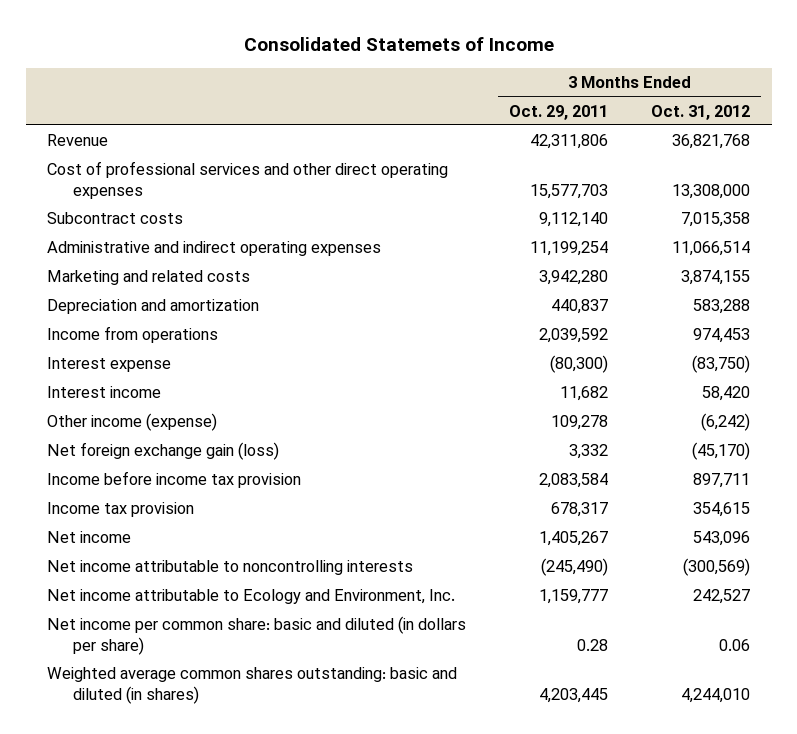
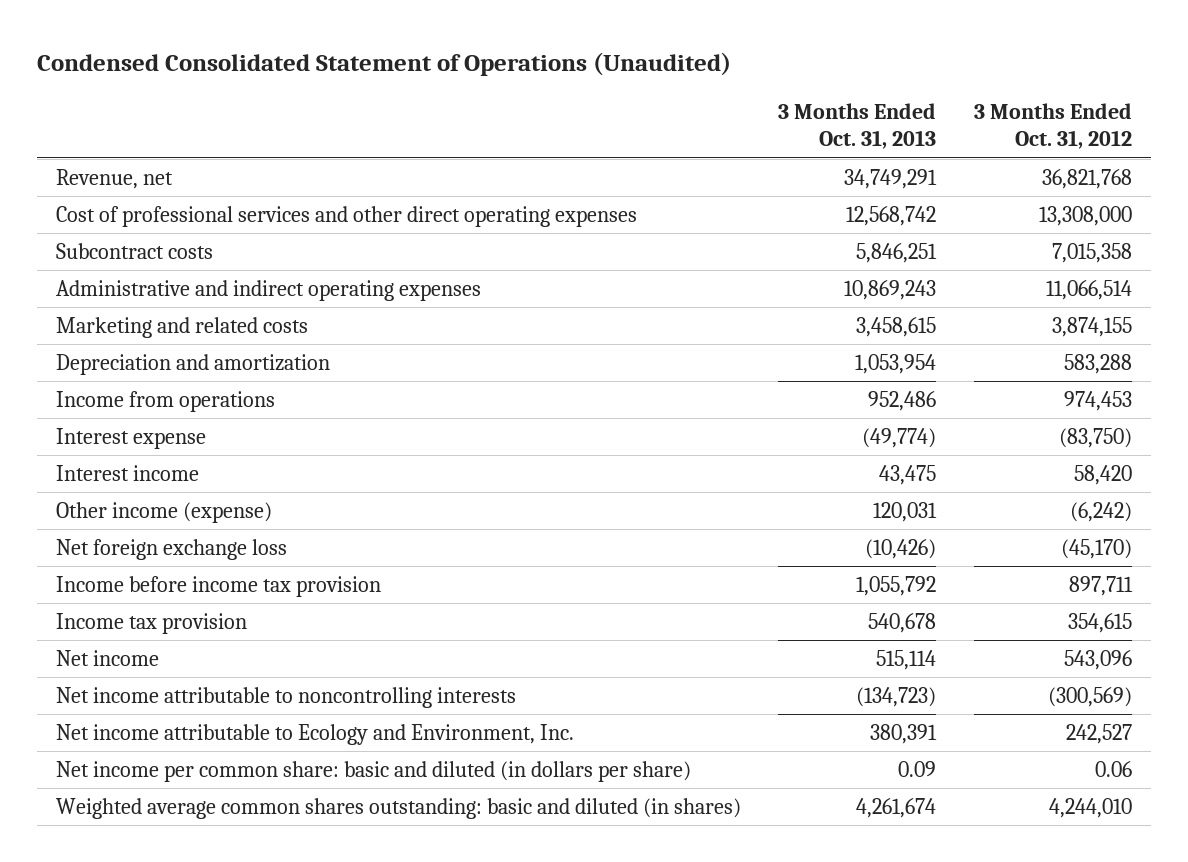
[243,37,554,52] Consolidated Statemets of Income -> [37,52,732,77] Condensed Consolidated Statement of Operations (Unaudited)
[509,104,609,120] Oct. 29, 2011 -> none
none -> [778,103,937,150] 3 Months Ended Oct. 31, 2013
[47,134,109,147] Revenue -> [56,169,174,190] Revenue, net
[47,442,280,461] Net foreign exchange gain (loss) -> [56,539,288,561] Net foreign exchange loss

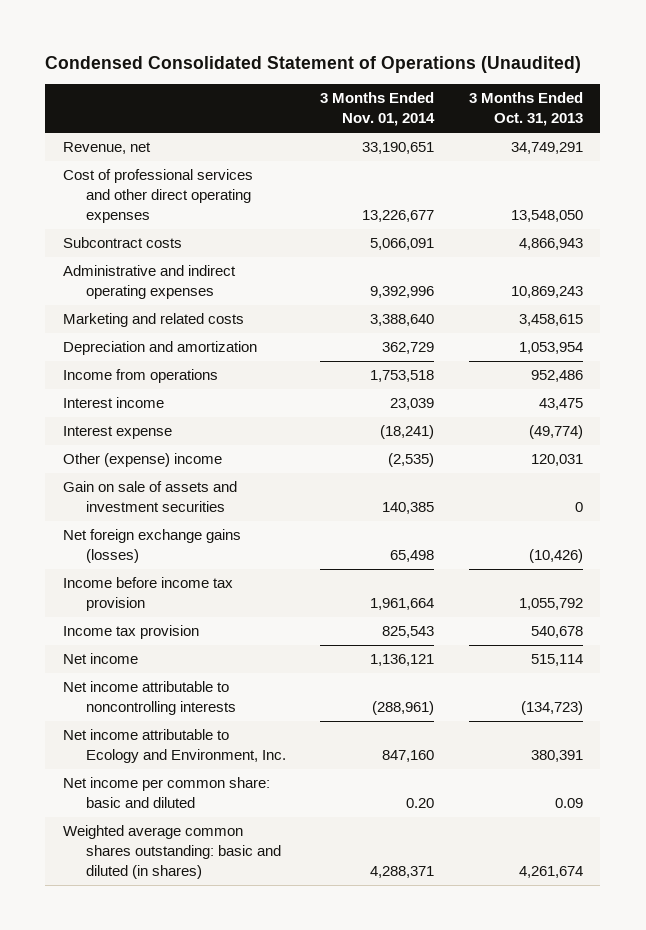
[973,103,1132,150] 3 Months Ended Oct. 31, 2012 -> none
none -> [320,92,436,127] 3 Months Ended Nov. 01, 2014
[846,206,937,227] 12,568,742 -> [511,209,584,222] 13,548,050
[856,243,938,264] 5,846,251 -> [519,238,584,251] 4,866,943
[56,428,207,450] Interest expense -> [62,426,172,440] Interest expense
[56,502,273,524] Other income (expense) -> [62,453,222,468] Other (expense) income
none -> [62,481,237,513] Gain on sale of assets and investment securities
[56,539,288,561] Net foreign exchange loss -> [62,529,241,564] Net foreign exchange gains (losses)
[56,761,692,783] Net income per common share: basic and diluted (in dollars per share) -> [62,777,270,809] Net income per common share: basic and diluted

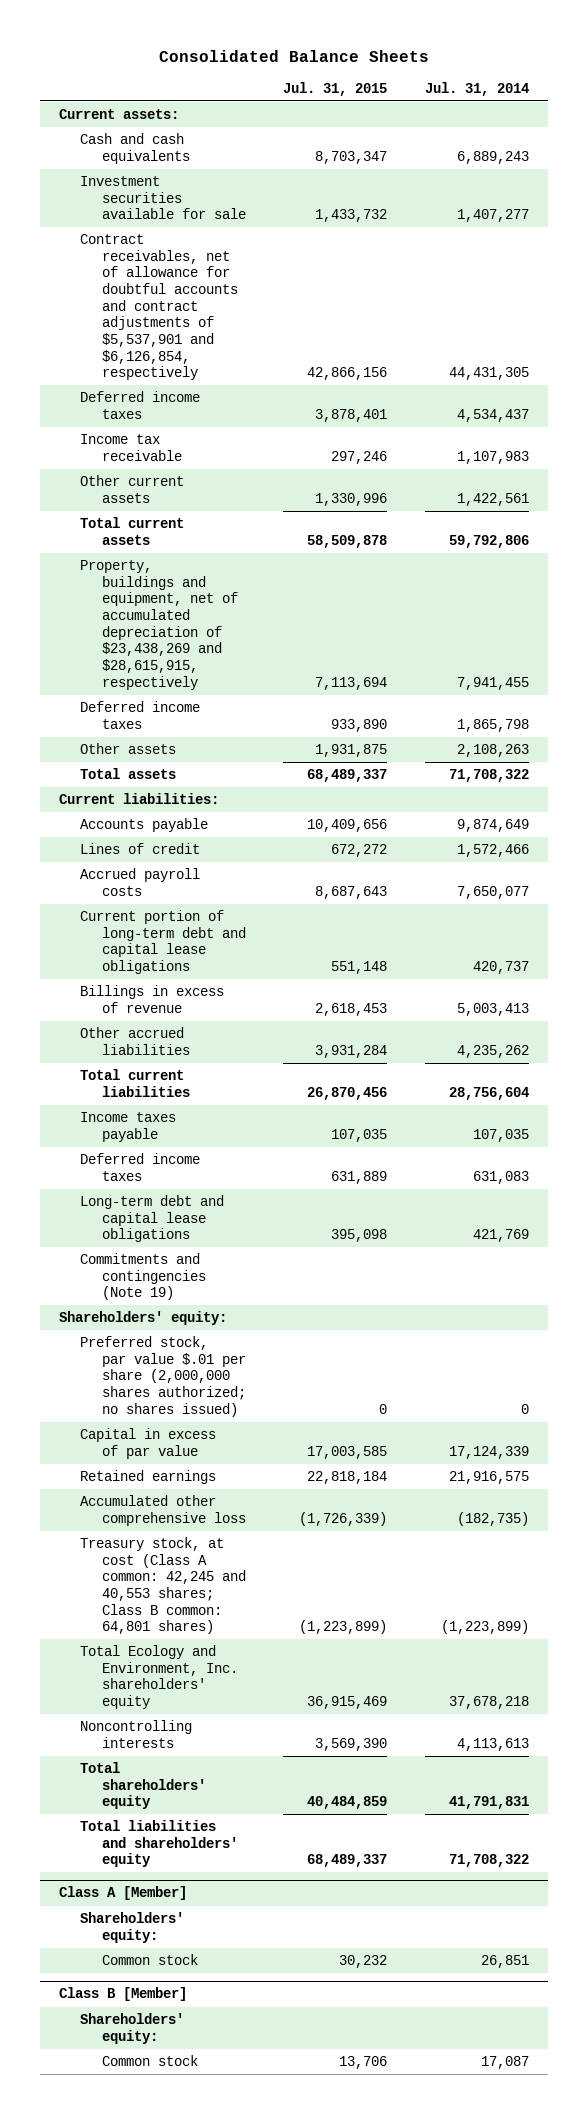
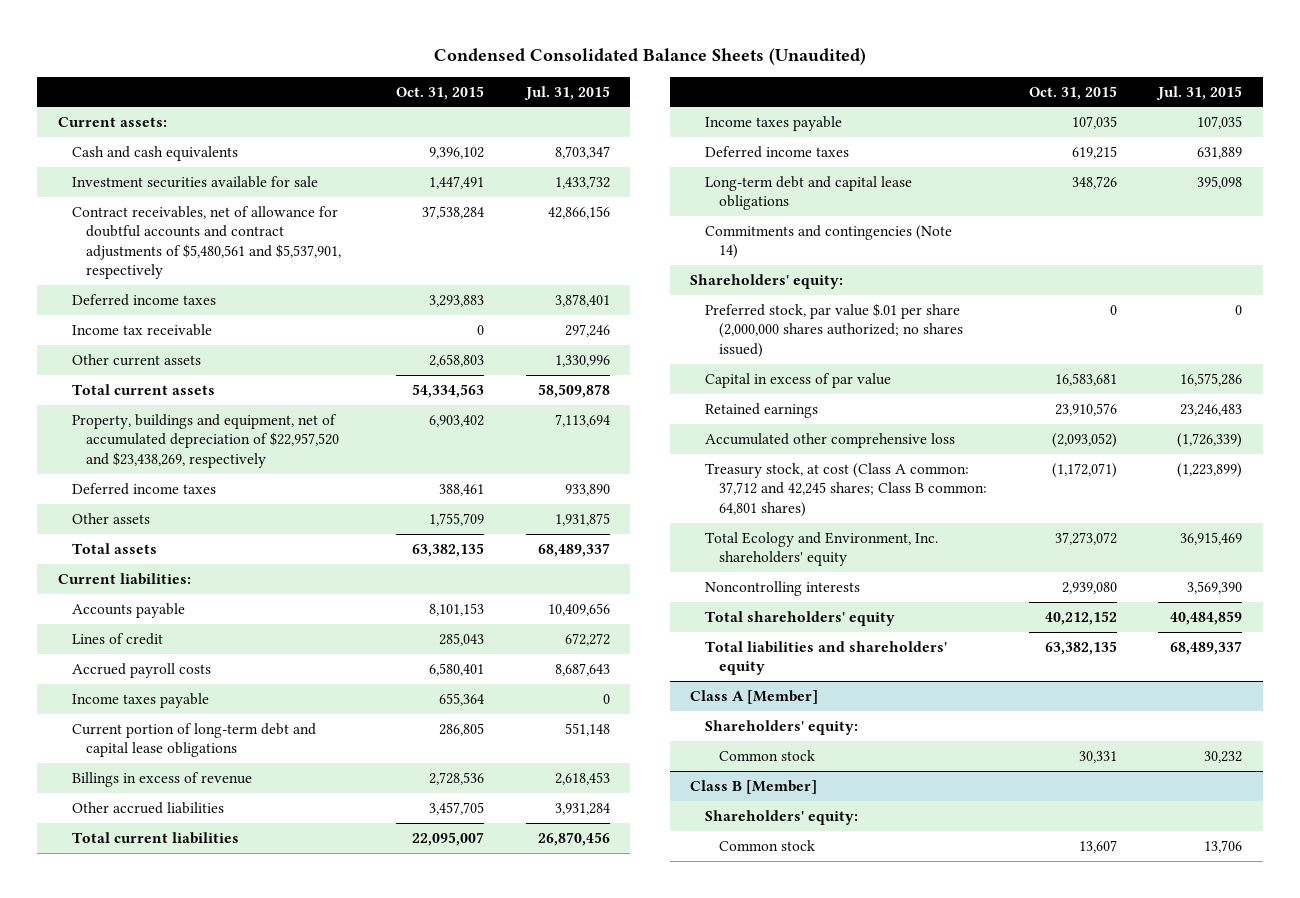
[159,49,430,62] Consolidated Balance Sheets -> [434,48,867,66] Condensed Consolidated Balance Sheets (Unaudited)
[424,81,529,96] Jul. 31, 2014 -> none
none -> [396,85,485,100] Oct. 31, 2015
[80,234,238,381] Contract receivables, net of allowance for doubtful accounts and contract adjustments of $5,537,901 and $6,126,854, respectively -> [72,205,342,280] Contract receivables, net of allowance for doubtful accounts and contract adjustments of $5,480,561 and $5,537,901, respectively
[80,560,238,690] Property, buildings and equipment, net of accumulated depreciation of $23,438,269 and $28,615,915, respectively -> [72,413,340,468] Property, buildings and equipment, net of accumulated depreciation of $22,957,520 and $23,438,269, respectively
none -> [72,692,210,708] Income taxes payable
[80,1253,206,1301] Commitments and contingencies (Note 19) -> [704,224,952,260] Commitments and contingencies (Note 14)
[307,1445,388,1459] 17,003,585 -> [1180,372,1243,386] 16,575,286
[307,1471,388,1485] 22,818,184 -> [1180,403,1243,416] 23,246,483
[80,1537,246,1635] Treasury stock, at cost (Class A common: 42,245 and 40,553 shares; Class B common: 64,801 shares) -> [704,462,988,517] Treasury stock, at cost (Class A common: 37,712 and 42,245 shares; Class B common: 64,801 shares)

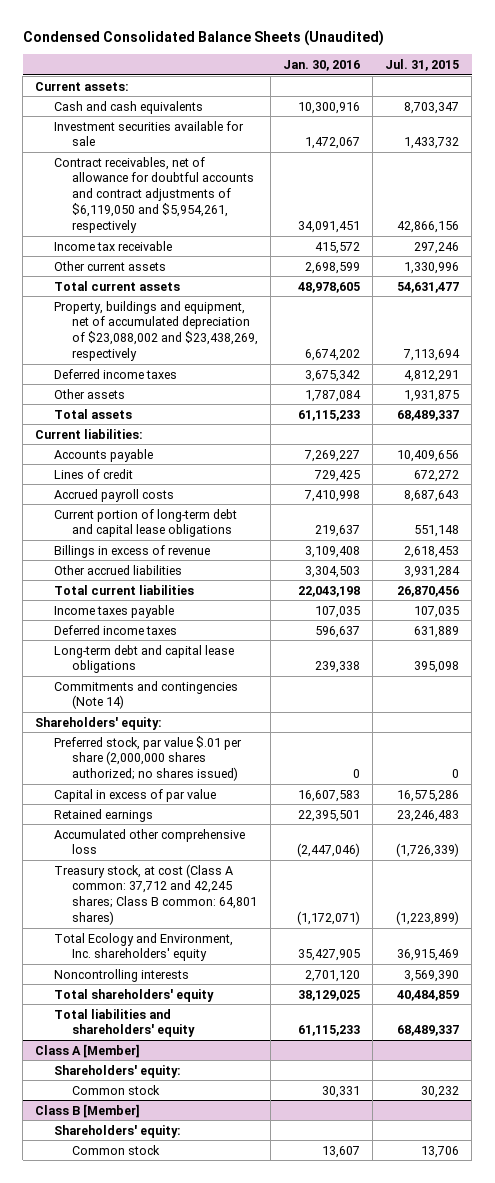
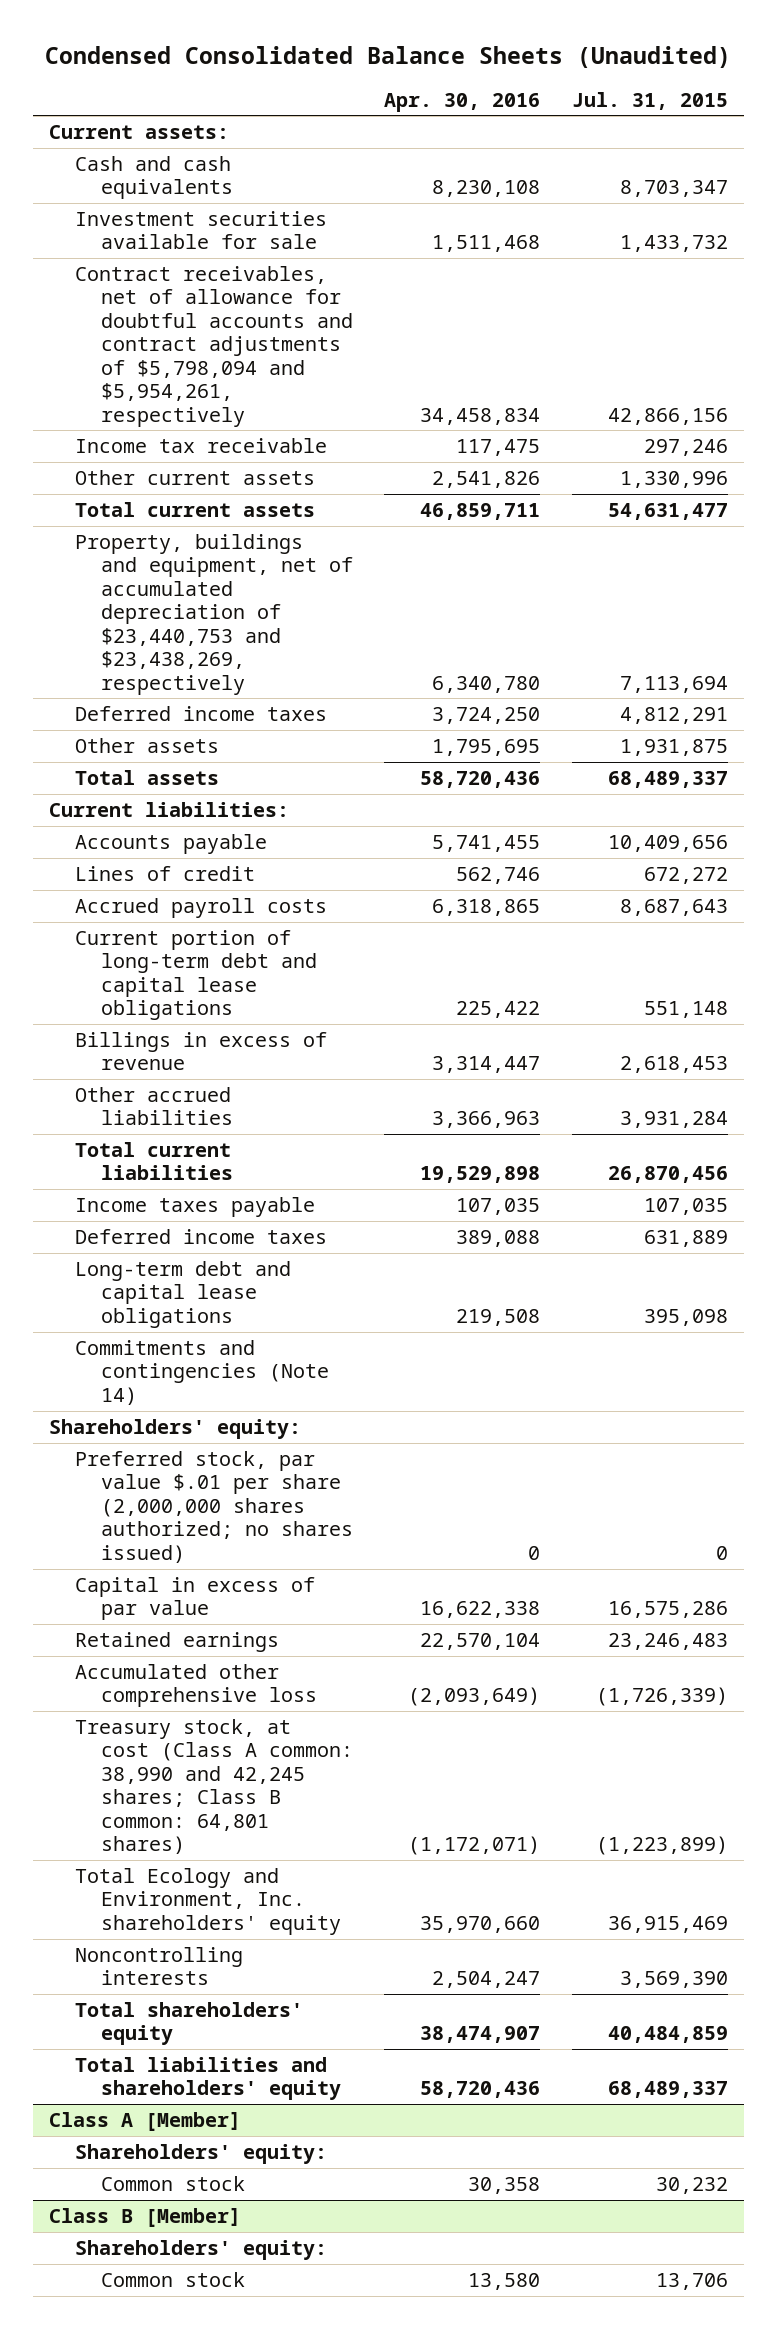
[283,59,361,71] Jan. 30, 2016 -> none
none -> [384,92,541,112] Apr. 30, 2016
[53,156,255,234] Contract receivables, net of allowance for doubtful accounts and contract adjustments of $6,119,050 and $5,954,261, respectively -> [74,266,354,427] Contract receivables, net of allowance for doubtful accounts and contract adjustments of $5,798,094 and $5,954,261, respectively
[53,300,259,362] Property, buildings and equipment, net of accumulated depreciation of $23,088,002 and $23,438,269, respectively -> [74,534,354,695] Property, buildings and equipment, net of accumulated depreciation of $23,440,753 and $23,438,269, respectively
[53,863,258,926] Treasury stock, at cost (Class A common: 37,712 and 42,245 shares; Class B common: 64,801 shares) -> [74,1719,354,1855] Treasury stock, at cost (Class A common: 38,990 and 42,245 shares; Class B common: 64,801 shares)

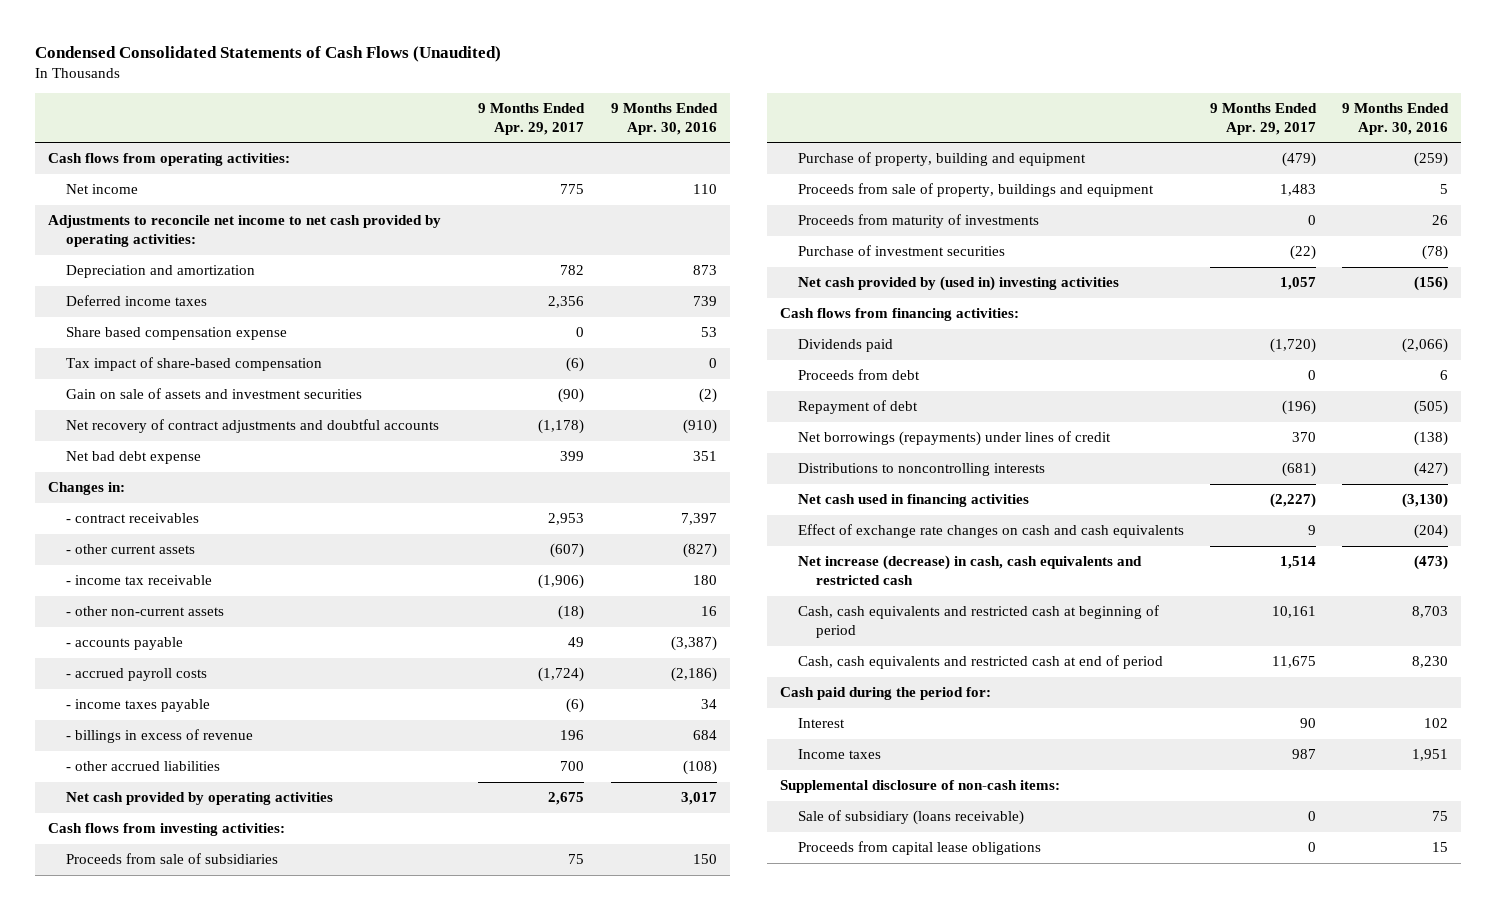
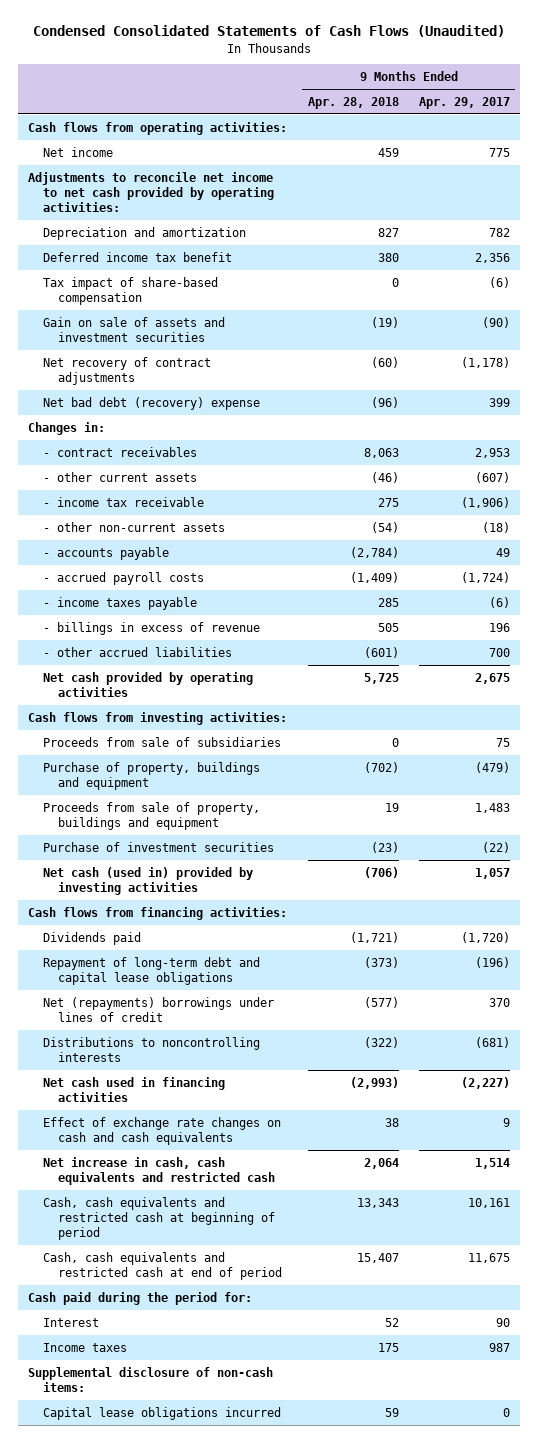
[610,102,718,135] 9 Months Ended Apr. 30, 2016 -> none
none -> [307,96,399,109] Apr. 28, 2018
[66,327,288,341] Share based compensation expense -> none
[66,295,208,307] Deferred income taxes -> [43,251,233,262] Deferred income tax benefit
[66,419,440,434] Net recovery of contract adjustments and doubtful accounts -> [43,356,212,385] Net recovery of contract adjustments
[66,451,202,465] Net bad debt expense -> [43,396,261,410] Net bad debt (recovery) expense
[797,152,1086,167] Purchase of property, building and equipment -> [43,761,261,790] Purchase of property, buildings and equipment
[797,214,1039,229] Proceeds from maturity of investments -> none
[797,276,1119,292] Net cash provided by (used in) investing activities -> [43,866,254,895] Net cash (used in) provided by investing activities
[797,369,920,381] Proceeds from debt -> none
[797,400,918,415] Repayment of debt -> [43,956,261,985] Repayment of long-term debt and capital lease obligations
[797,431,1111,447] Net borrowings (repayments) under lines of credit -> [43,996,275,1022] Net (repayments) borrowings under lines of credit
[797,555,1142,586] Net increase (decrease) in cash, cash equivalents and restricted cash -> [43,1156,275,1185] Net increase in cash, cash equivalents and restricted cash
[797,810,1024,826] Sale of subsidiary (loans receivable) -> none
[797,841,1041,856] Proceeds from capital lease obligations -> [43,1406,282,1420] Capital lease obligations incurred

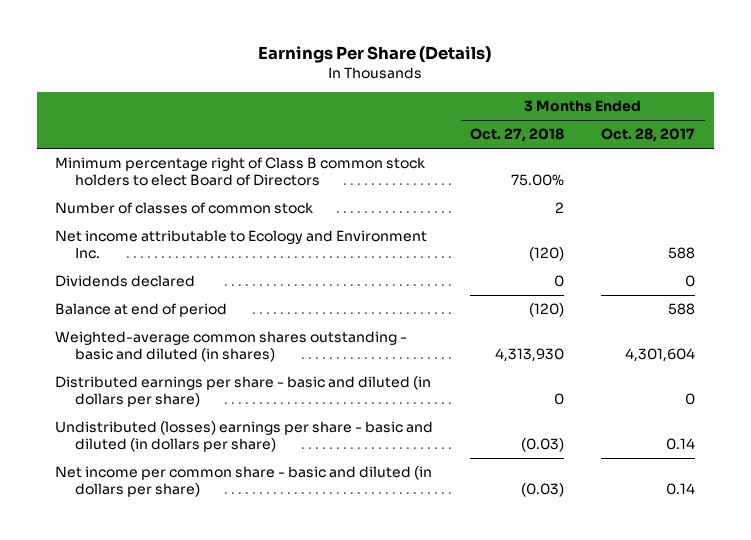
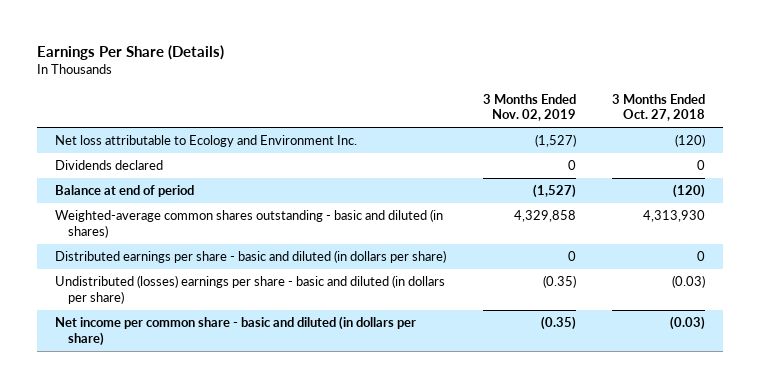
[601,128,696,143] Oct. 28, 2017 -> none
none -> [482,93,576,122] 3 Months Ended Nov. 02, 2019
[55,157,426,186] Minimum percentage right of Class B common stock holders to elect Board of Directors -> none
[55,202,314,215] Number of classes of common stock -> none
[55,230,428,259] Net income attributable to Ecology and Environment Inc. -> [55,134,358,147] Net loss attributable to Ecology and Environment Inc.

